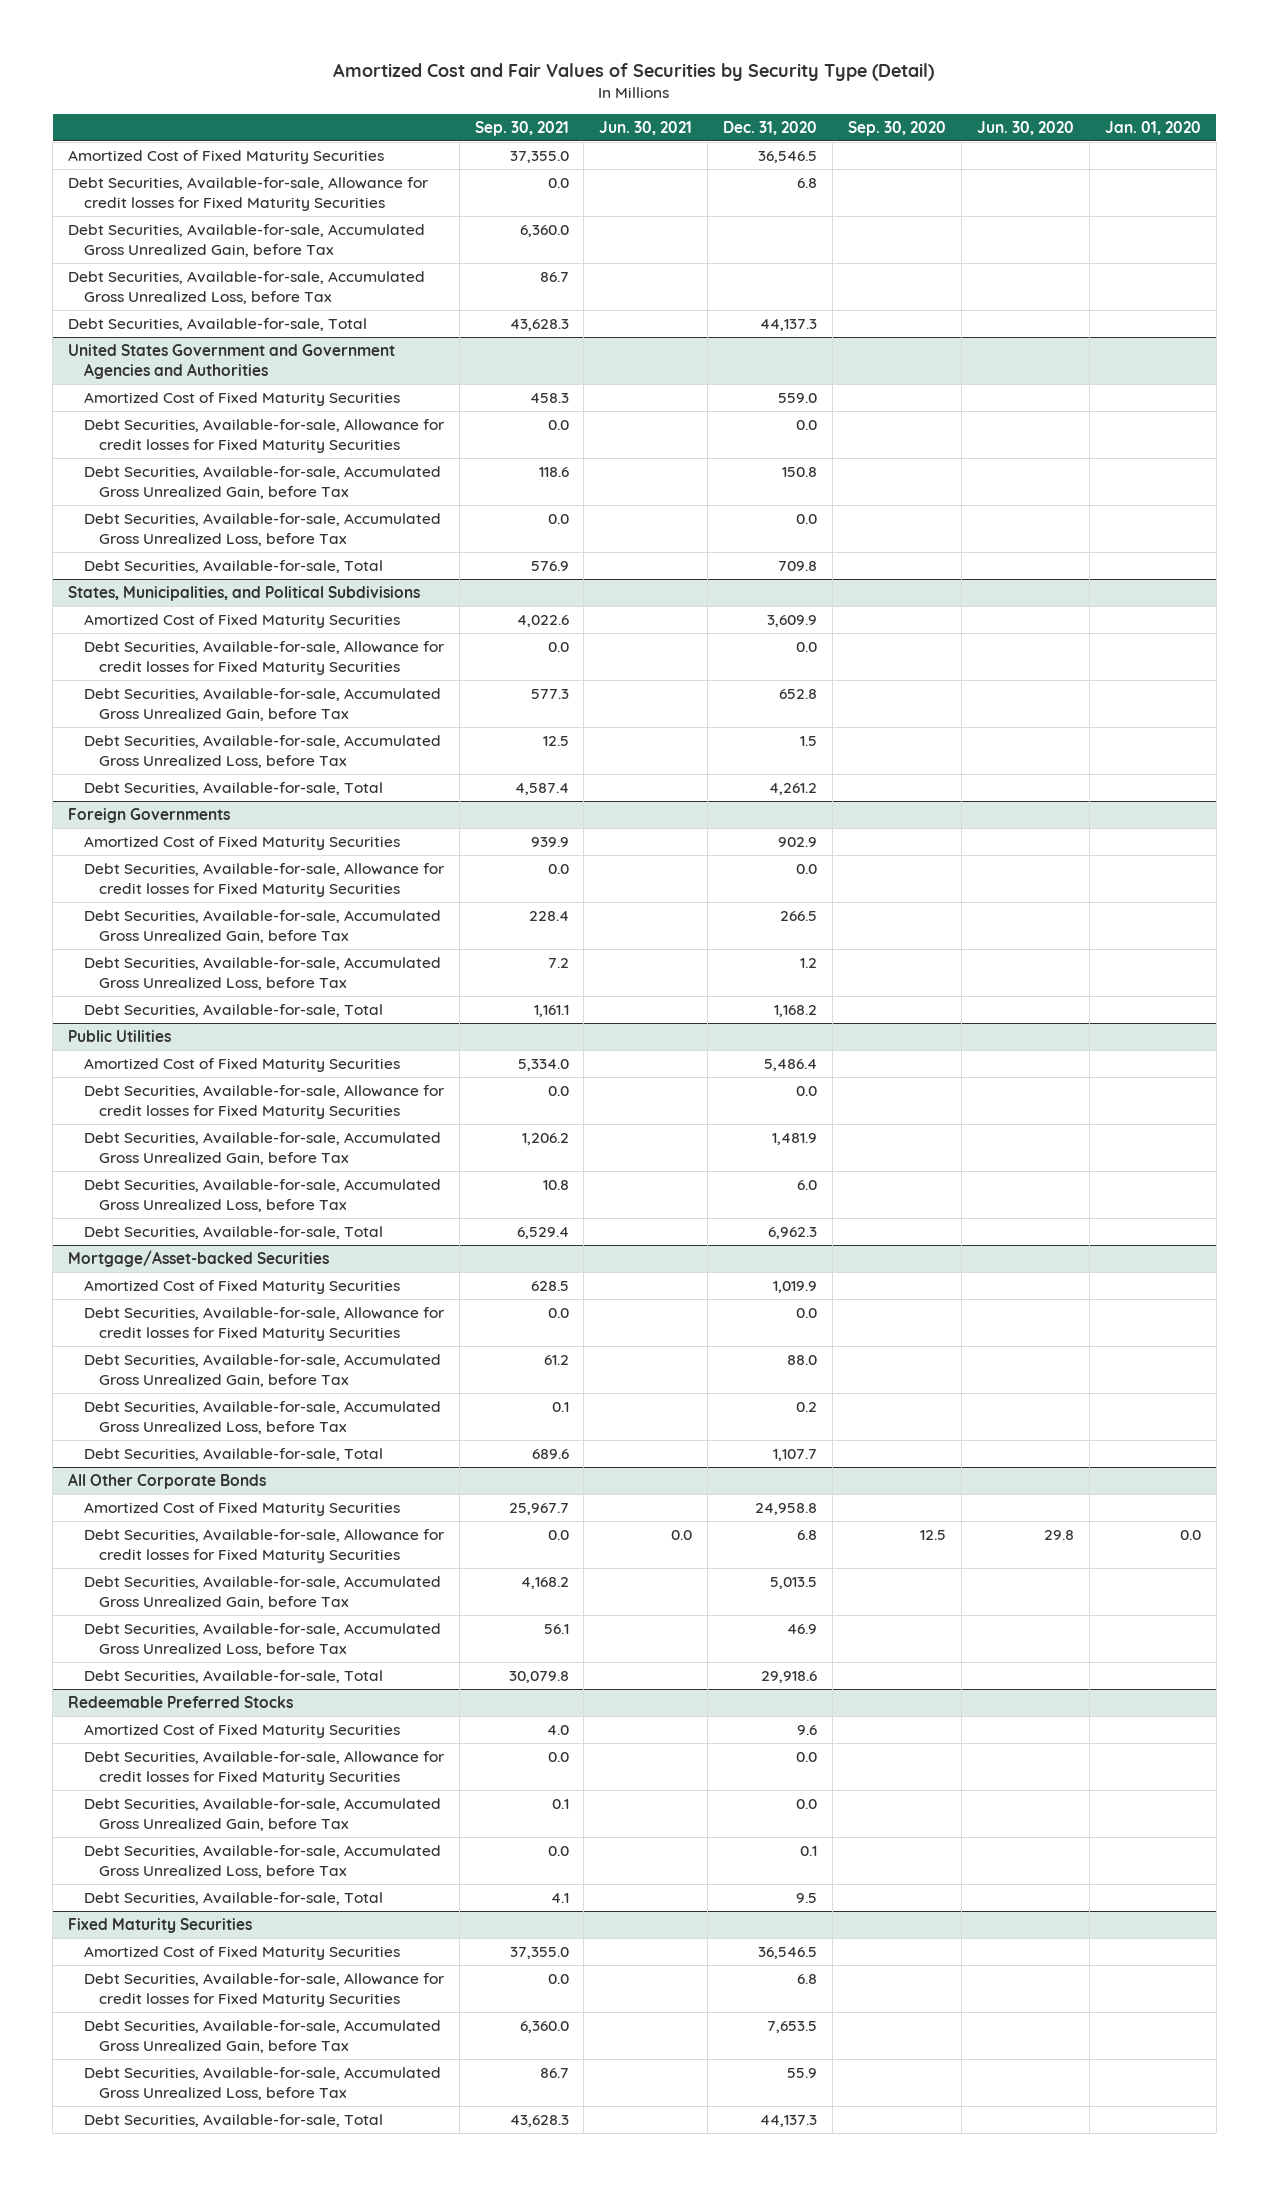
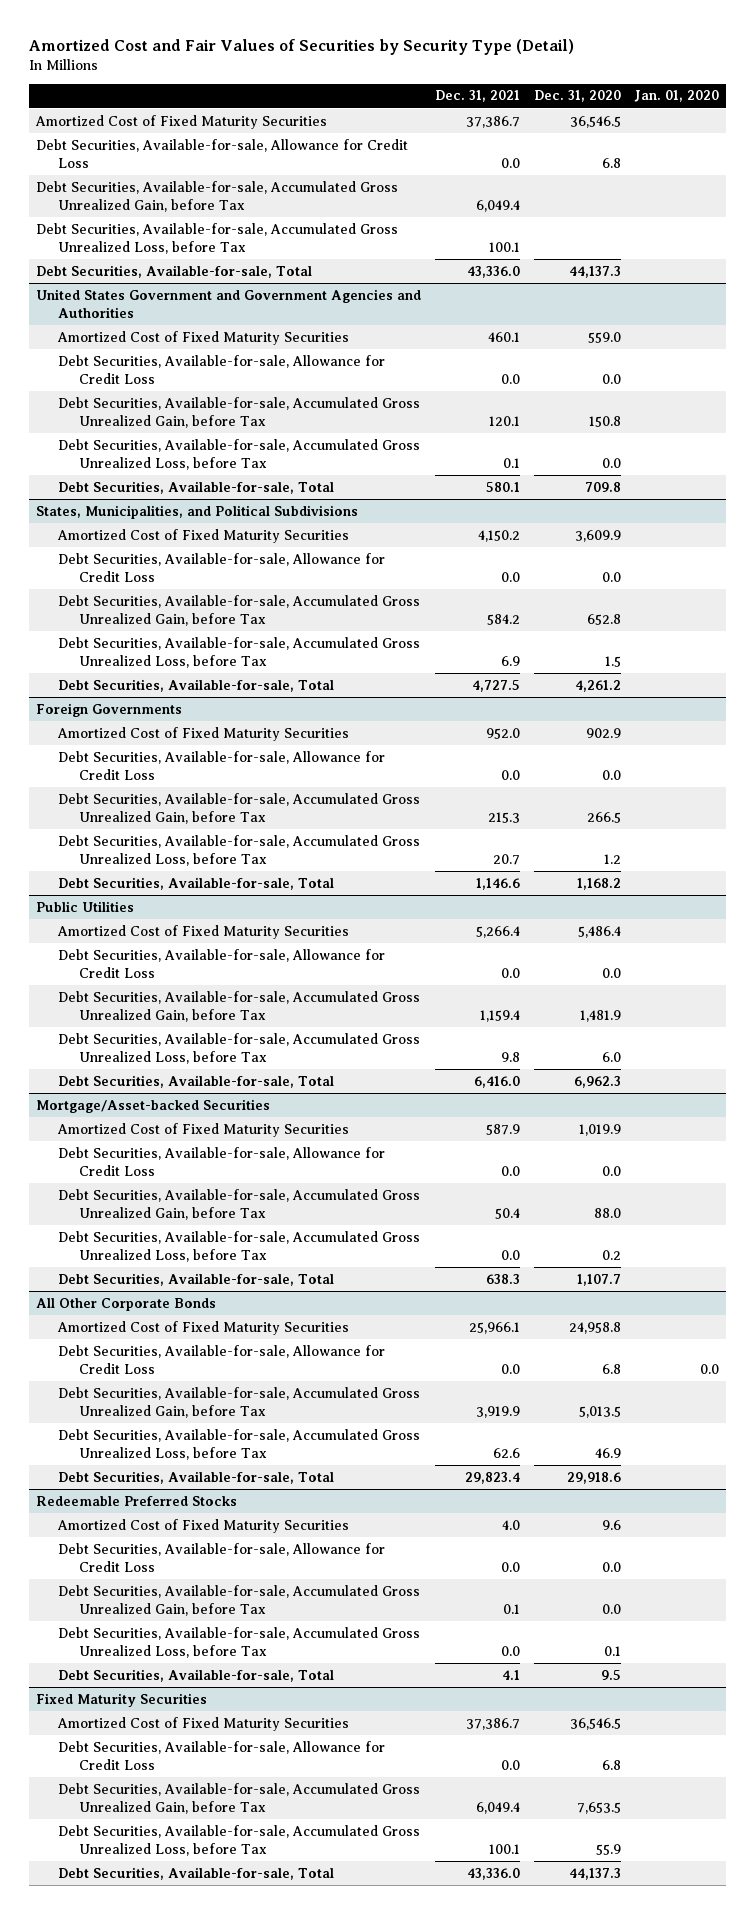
[474,120,569,136] Sep. 30, 2021 -> none
[599,120,693,135] Jun. 30, 2021 -> none
[847,120,946,136] Sep. 30, 2020 -> none
[976,120,1074,135] Jun. 30, 2020 -> none
none -> [435,90,521,103] Dec. 31, 2021
[68,177,430,211] Debt Securities, Available-for-sale, Allowance for credit losses for Fixed Maturity Securities -> [36,138,409,168] Debt Securities, Available-for-sale, Allowance for Credit Loss
[83,419,445,453] Debt Securities, Available-for-sale, Allowance for credit losses for Fixed Maturity Securities -> [57,354,385,384] Debt Securities, Available-for-sale, Allowance for Credit Loss
[83,641,445,675] Debt Securities, Available-for-sale, Allowance for credit losses for Fixed Maturity Securities -> [57,552,385,582] Debt Securities, Available-for-sale, Allowance for Credit Loss
[83,863,445,897] Debt Securities, Available-for-sale, Allowance for credit losses for Fixed Maturity Securities -> [57,750,385,780] Debt Securities, Available-for-sale, Allowance for Credit Loss
[83,1085,445,1119] Debt Securities, Available-for-sale, Allowance for credit losses for Fixed Maturity Securities -> [57,948,385,978] Debt Securities, Available-for-sale, Allowance for Credit Loss
[83,1307,445,1341] Debt Securities, Available-for-sale, Allowance for credit losses for Fixed Maturity Securities -> [57,1146,385,1176] Debt Securities, Available-for-sale, Allowance for Credit Loss
[83,1529,445,1563] Debt Securities, Available-for-sale, Allowance for credit losses for Fixed Maturity Securities -> [57,1344,385,1374] Debt Securities, Available-for-sale, Allowance for Credit Loss
[83,1751,445,1785] Debt Securities, Available-for-sale, Allowance for credit losses for Fixed Maturity Securities -> [57,1542,385,1572] Debt Securities, Available-for-sale, Allowance for Credit Loss
[83,1973,445,2007] Debt Securities, Available-for-sale, Allowance for credit losses for Fixed Maturity Securities -> [57,1740,385,1770] Debt Securities, Available-for-sale, Allowance for Credit Loss

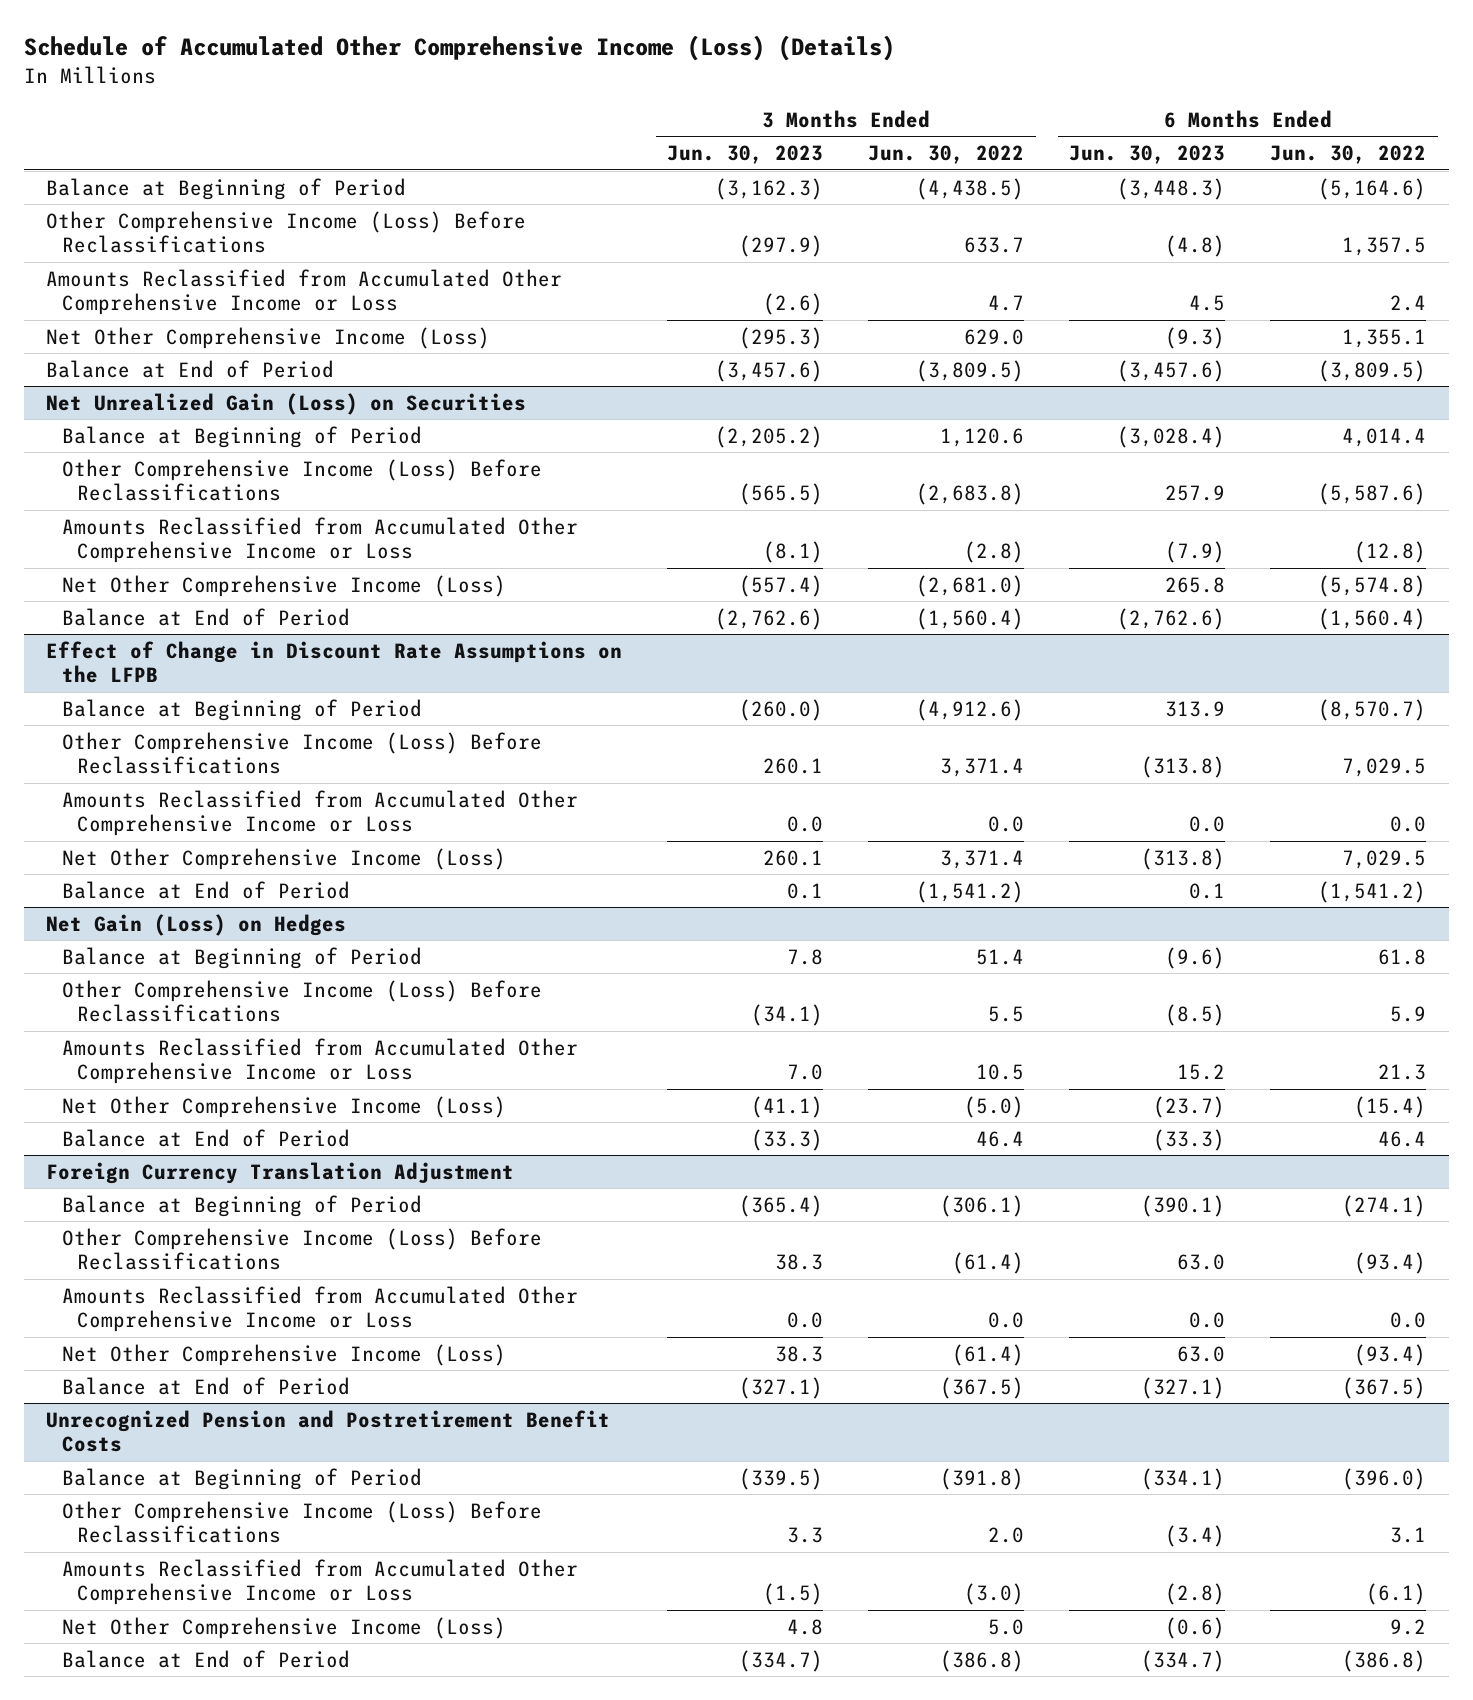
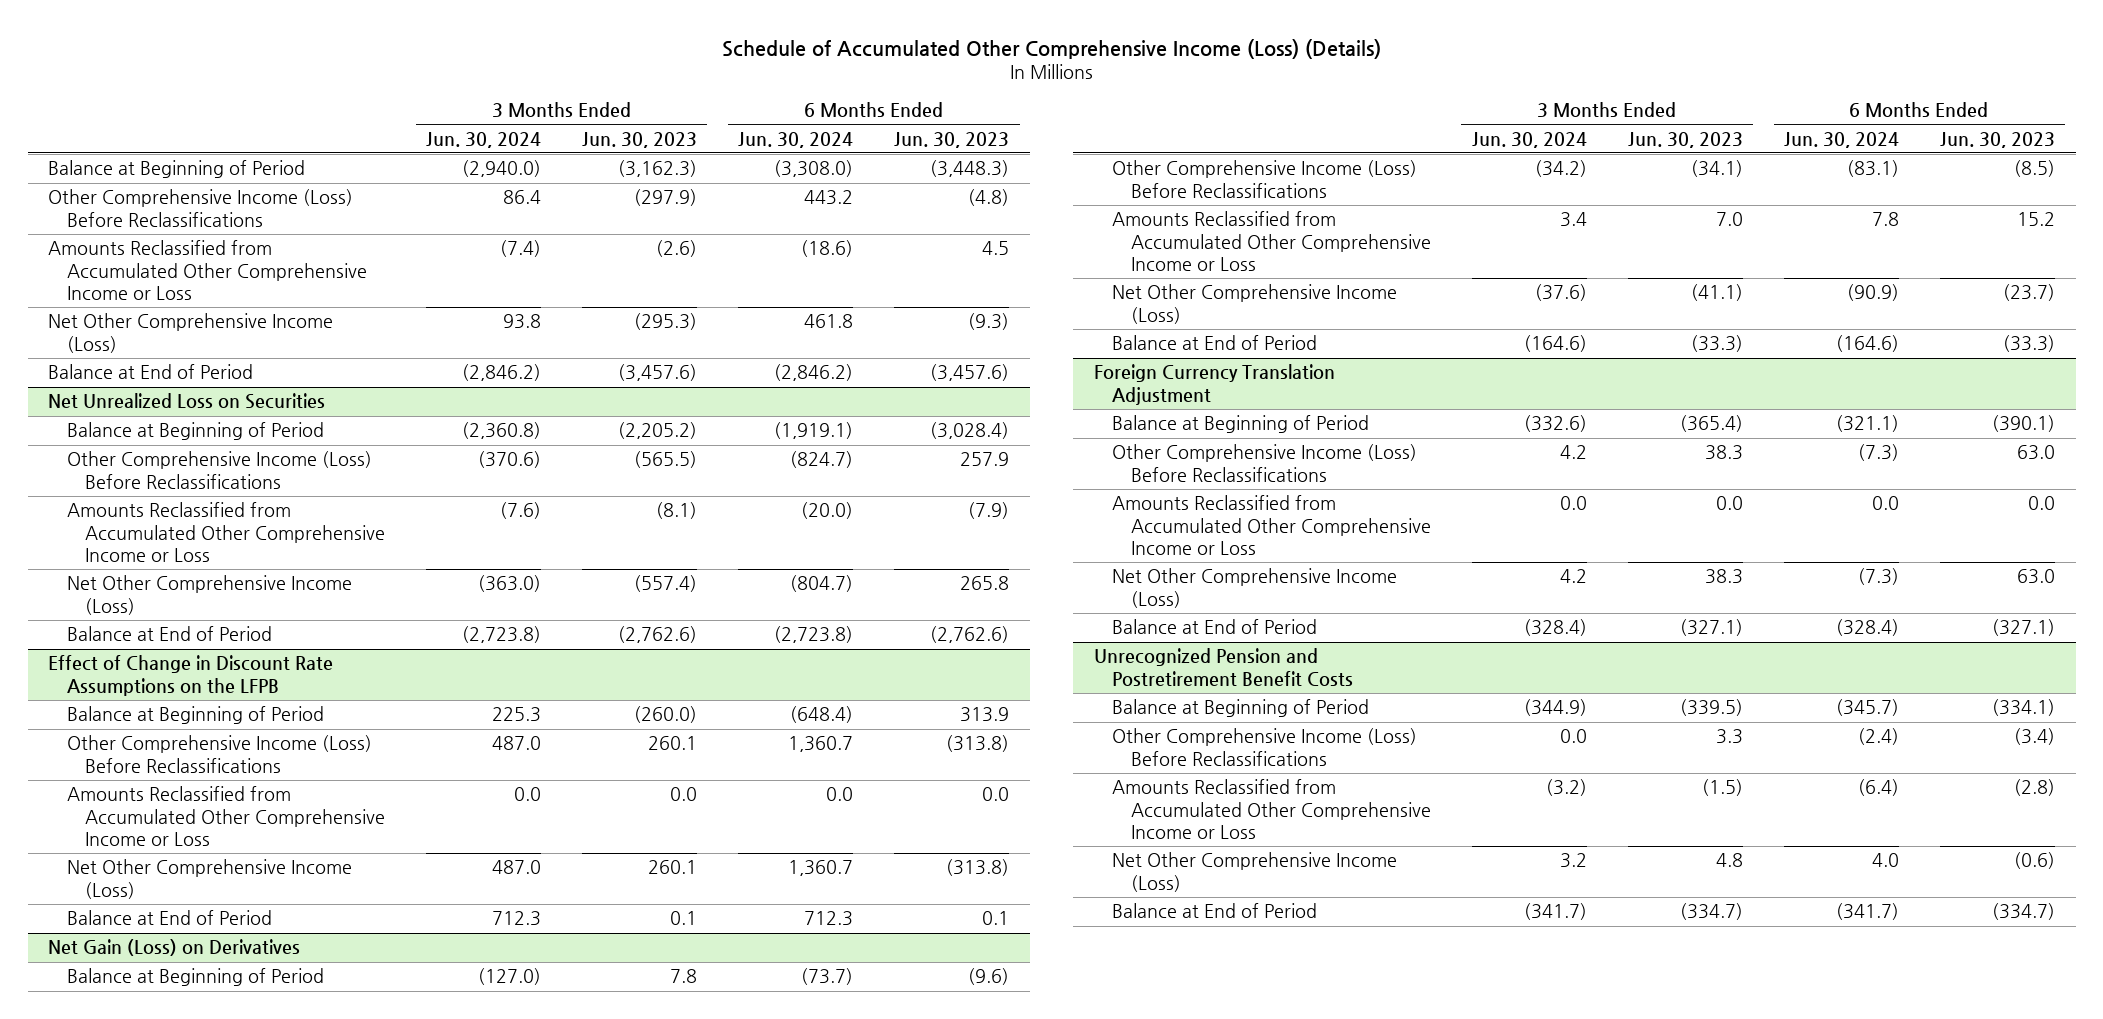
[868,145,1025,165] Jun. 30, 2022 -> none
[1270,145,1427,165] Jun. 30, 2022 -> none
none -> [426,131,542,148] Jun. 30, 2024
none -> [738,131,854,148] Jun. 30, 2024
[46,392,527,415] Net Unrealized Gain (Loss) on Securities -> [48,393,326,410] Net Unrealized Loss on Securities
[46,913,347,936] Net Gain (Loss) on Hedges -> [48,939,301,957] Net Gain (Loss) on Derivatives

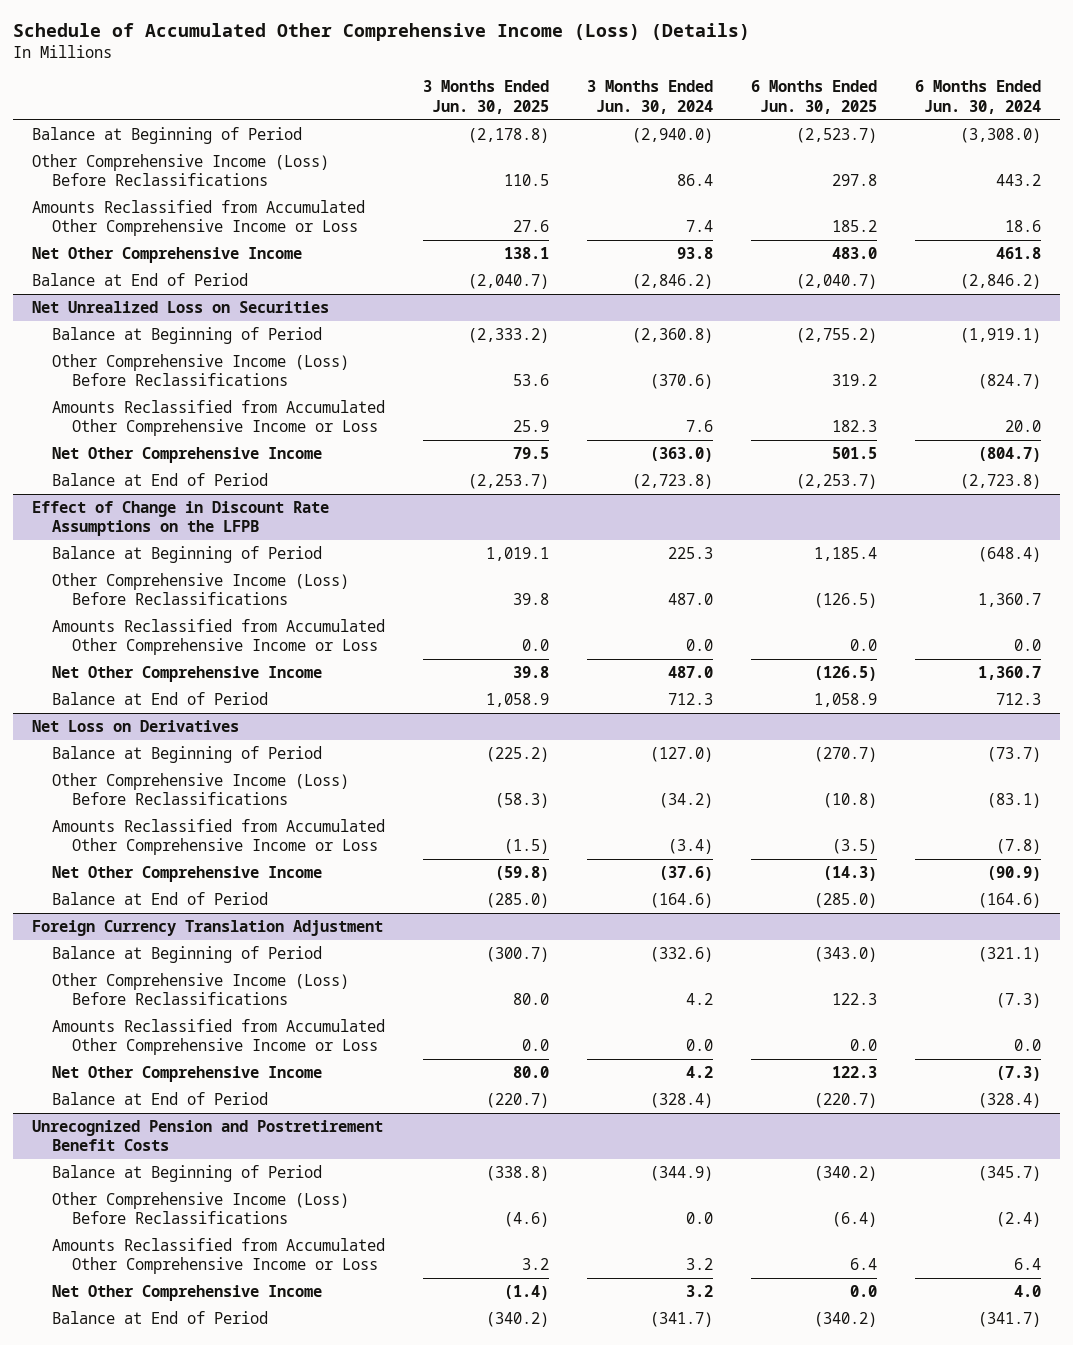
[582,131,698,148] Jun. 30, 2023 -> none
[894,131,1010,148] Jun. 30, 2023 -> none
none -> [422,80,549,114] 3 Months Ended Jun. 30, 2025
none -> [751,80,878,114] 6 Months Ended Jun. 30, 2025
[500,240,542,258] (7.4) -> [685,220,713,233] 7.4
[801,240,854,258] (18.6) -> [1005,220,1042,233] 18.6
[48,313,334,353] Net Other Comprehensive Income (Loss) -> [31,246,302,263] Net Other Comprehensive Income
[500,502,542,520] (7.6) -> [685,420,713,433] 7.6
[801,502,854,520] (20.0) -> [1005,420,1042,433] 20.0
[66,575,352,615] Net Other Comprehensive Income (Loss) -> [51,446,322,463] Net Other Comprehensive Income
[66,859,352,899] Net Other Comprehensive Income (Loss) -> [51,665,322,682] Net Other Comprehensive Income
[48,939,301,957] Net Gain (Loss) on Derivatives -> [31,719,239,732] Net Loss on Derivatives
[1559,212,1587,228] 3.4 -> [667,839,713,855] (3.4)
[1871,212,1899,227] 7.8 -> [996,839,1042,855] (7.8)
[1112,284,1398,324] Net Other Comprehensive Income (Loss) -> [51,865,322,882] Net Other Comprehensive Income
[1112,568,1398,608] Net Other Comprehensive Income (Loss) -> [51,1065,322,1082] Net Other Comprehensive Income
[1545,779,1587,797] (3.2) -> [685,1258,713,1271] 3.2
[1857,779,1899,797] (6.4) -> [1014,1258,1042,1271] 6.4
[1112,852,1398,892] Net Other Comprehensive Income (Loss) -> [51,1284,322,1301] Net Other Comprehensive Income

